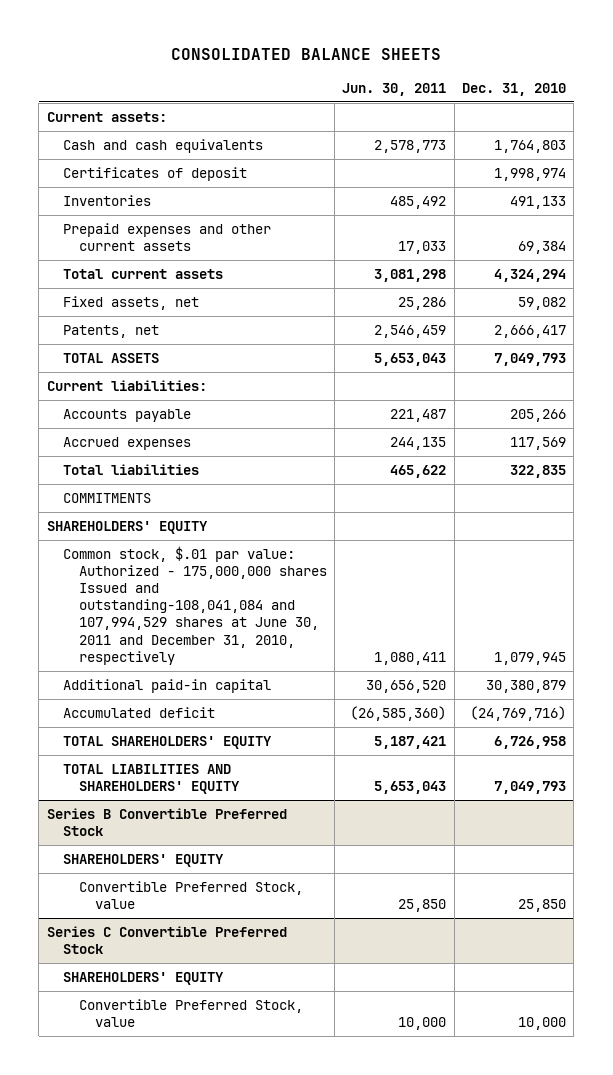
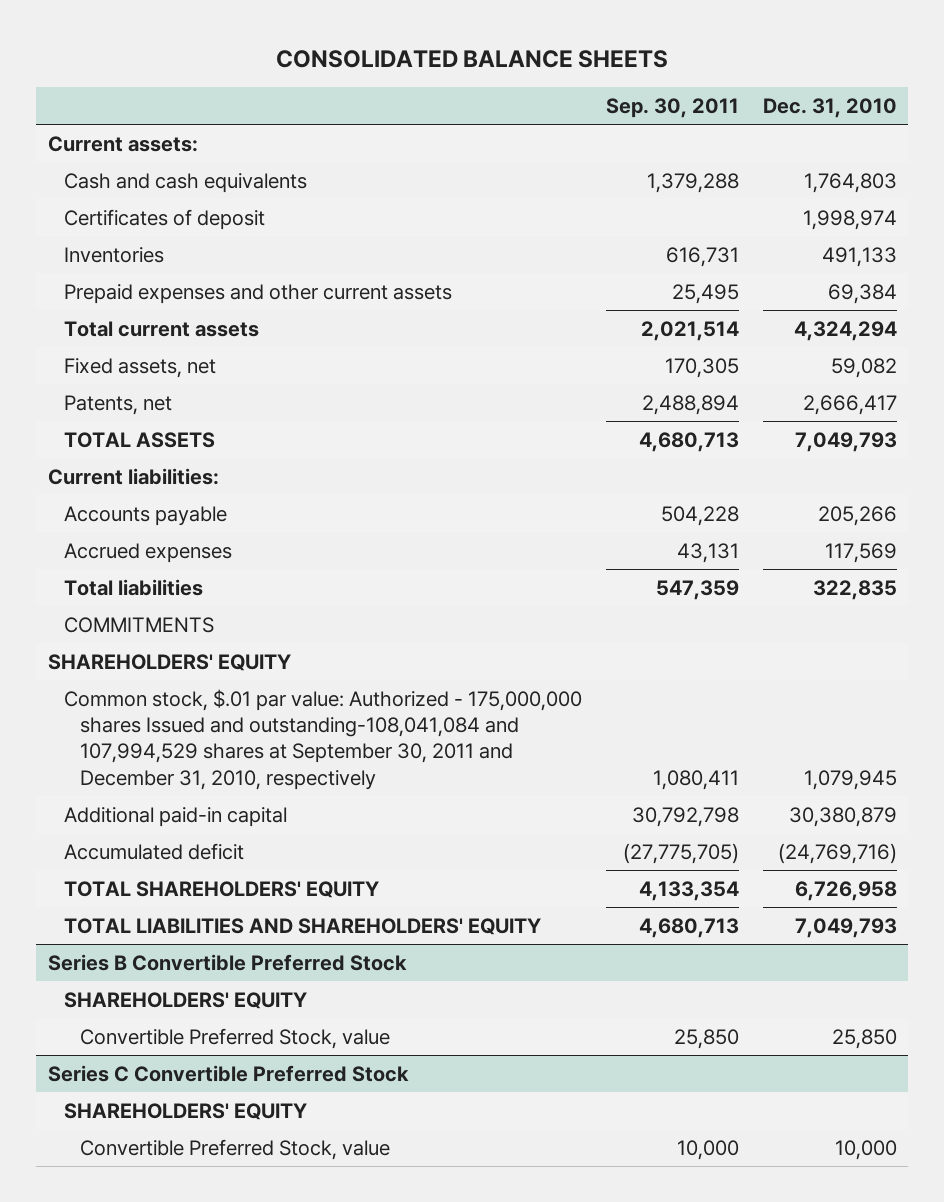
[342,82,447,96] Jun. 30, 2011 -> none
none -> [605,98,739,119] Sep. 30, 2011
[62,545,327,665] Common stock, $.01 par value: Authorized - 175,000,000 shares Issued and outstanding-108,041,084 and 107,994,529 shares at June 30, 2011 and December 31, 2010, respectively -> [63,688,582,790] Common stock, $.01 par value: Authorized - 175,000,000 shares Issued and outstanding-108,041,084 and 107,994,529 shares at September 30, 2011 and December 31, 2010, respectively

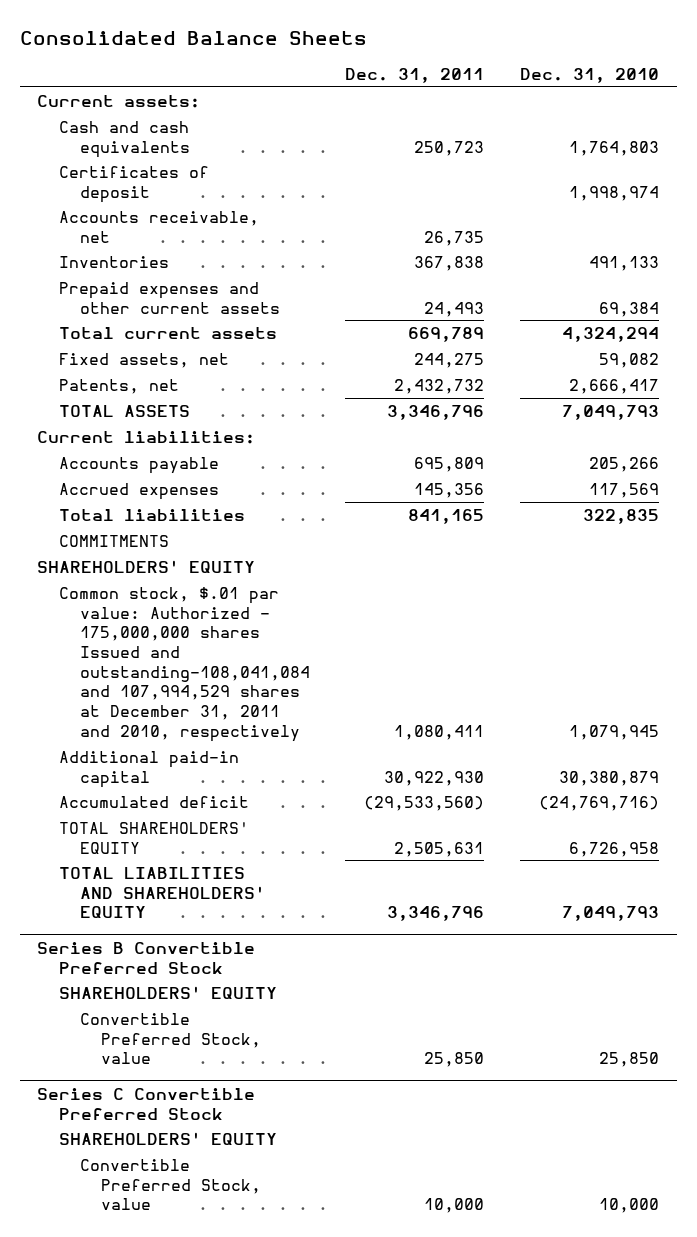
[276,50,669,69] CONSOLIDATED BALANCE SHEETS -> [19,30,367,45] Consolidated Balance Sheets
[605,98,739,119] Sep. 30, 2011 -> none
none -> [345,68,485,84] Dec. 31, 2011
none -> [58,211,259,243] Accounts receivable, net
[63,688,582,790] Common stock, $.01 par value: Authorized - 175,000,000 shares Issued and outstanding-108,041,084 and 107,994,529 shares at September 30, 2011 and December 31, 2010, respectively -> [58,587,310,742] Common stock, $.01 par value: Authorized - 175,000,000 shares Issued and outstanding-108,041,084 and 107,994,529 shares at December 31, 2011 and 2010, respectively

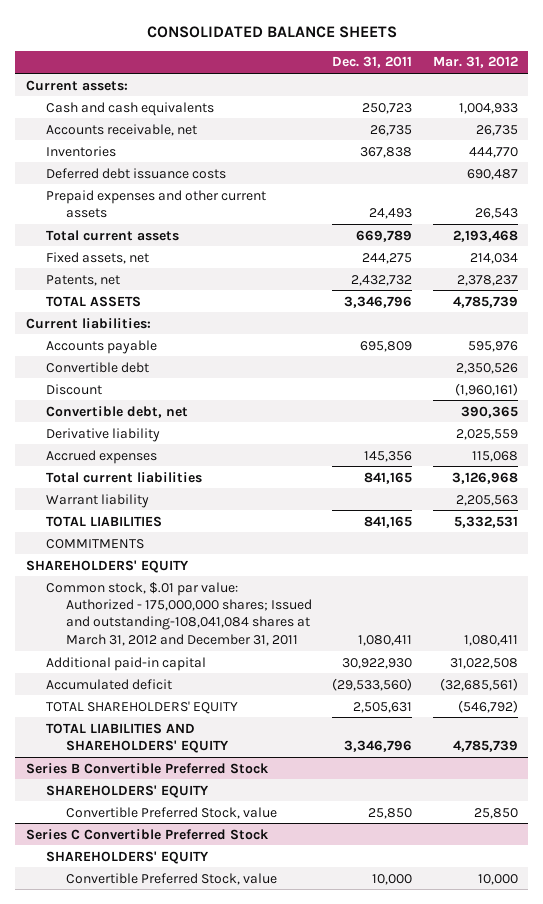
[19,30,367,45] Consolidated Balance Sheets -> [146,25,397,38] CONSOLIDATED BALANCE SHEETS
[520,68,660,84] Dec. 31, 2010 -> none
none -> [432,56,518,69] Mar. 31, 2012
[58,166,209,203] Certificates of deposit -> none
none -> [45,167,226,179] Deferred debt issuance costs
none -> [45,361,149,373] Convertible debt
none -> [45,383,102,395] Discount
none -> [45,405,188,418] Convertible debt, net
none -> [45,427,160,442] Derivative liability
none -> [45,471,202,483] Total current liabilities
none -> [45,493,149,508] Warrant liability
[58,509,245,522] Total liabilities -> [45,515,162,527] TOTAL LIABILITIES
[58,587,310,742] Common stock, $.01 par value: Authorized - 175,000,000 shares Issued and outstanding-108,041,084 and 107,994,529 shares at December 31, 2011 and 2010, respectively -> [45,581,313,646] Common stock, $.01 par value: Authorized - 175,000,000 shares; Issued and outstanding-108,041,084 shares at March 31, 2012 and December 31, 2011

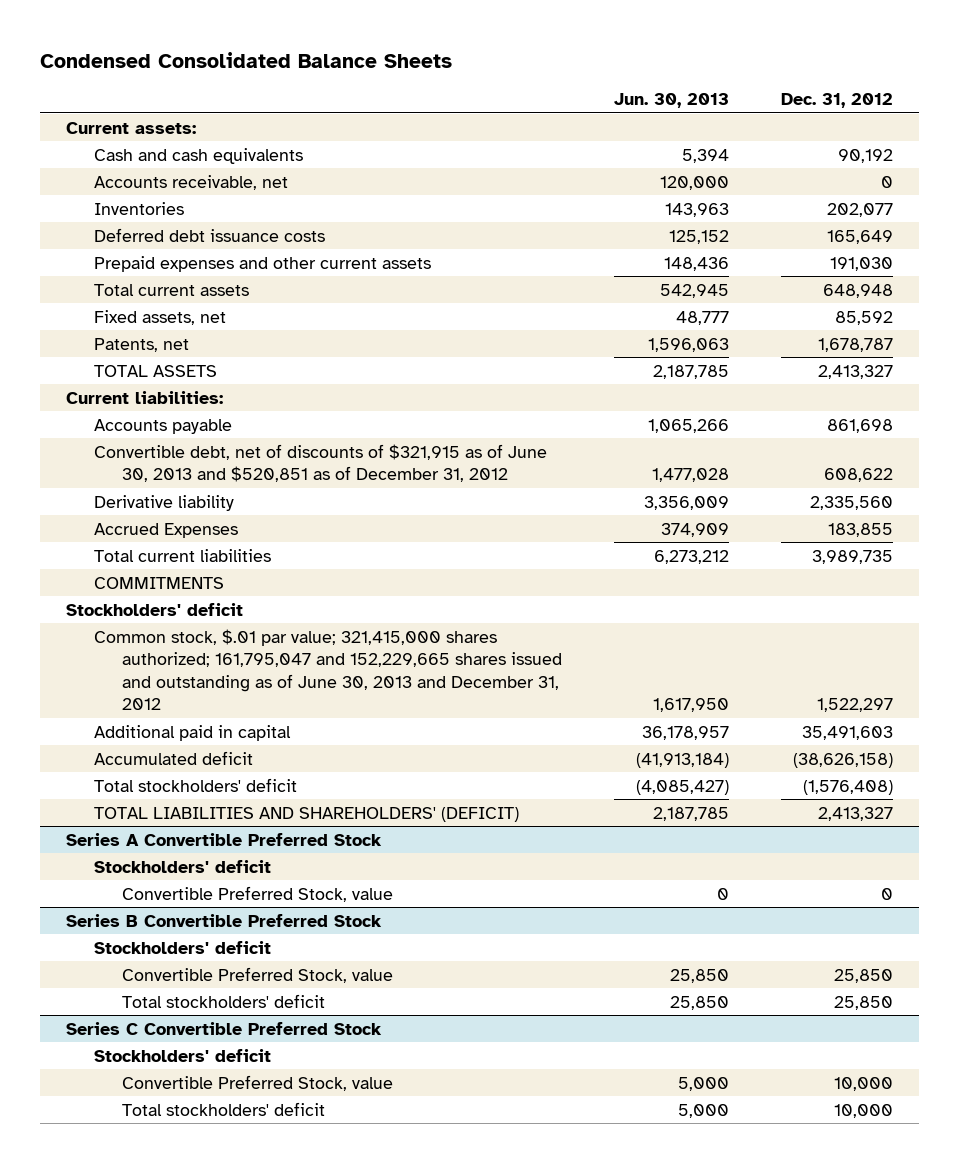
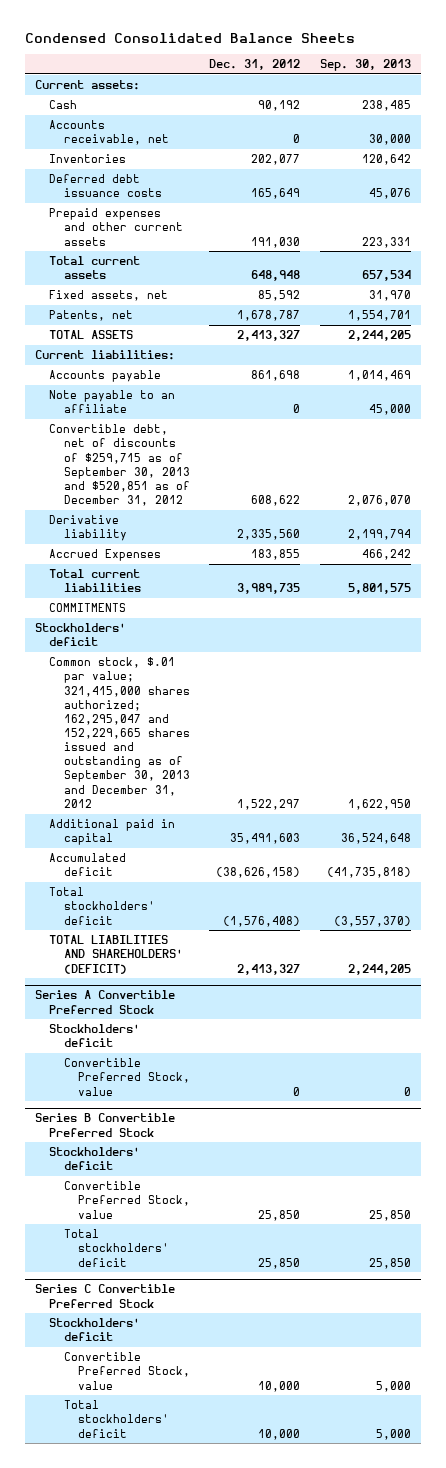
[614,93,730,109] Jun. 30, 2013 -> none
none -> [319,59,411,72] Sep. 30, 2013
[94,147,304,164] Cash and cash equivalents -> [49,100,78,110] Cash
none -> [49,390,176,414] Note payable to an affiliate
[94,443,548,483] Convertible debt, net of discounts of $321,915 as of June 30, 2013 and $520,851 as of December 31, 2012 -> [49,424,190,507] Convertible debt, net of discounts of $259,715 as of September 30, 2013 and $520,851 as of December 31, 2012
[94,628,563,711] Common stock, $.01 par value; 321,415,000 shares authorized; 161,795,047 and 152,229,665 shares issued and outstanding as of June 30, 2013 and December 31, 2012 -> [49,657,190,808] Common stock, $.01 par value; 321,415,000 shares authorized; 162,295,047 and 152,229,665 shares issued and outstanding as of September 30, 2013 and December 31, 2012

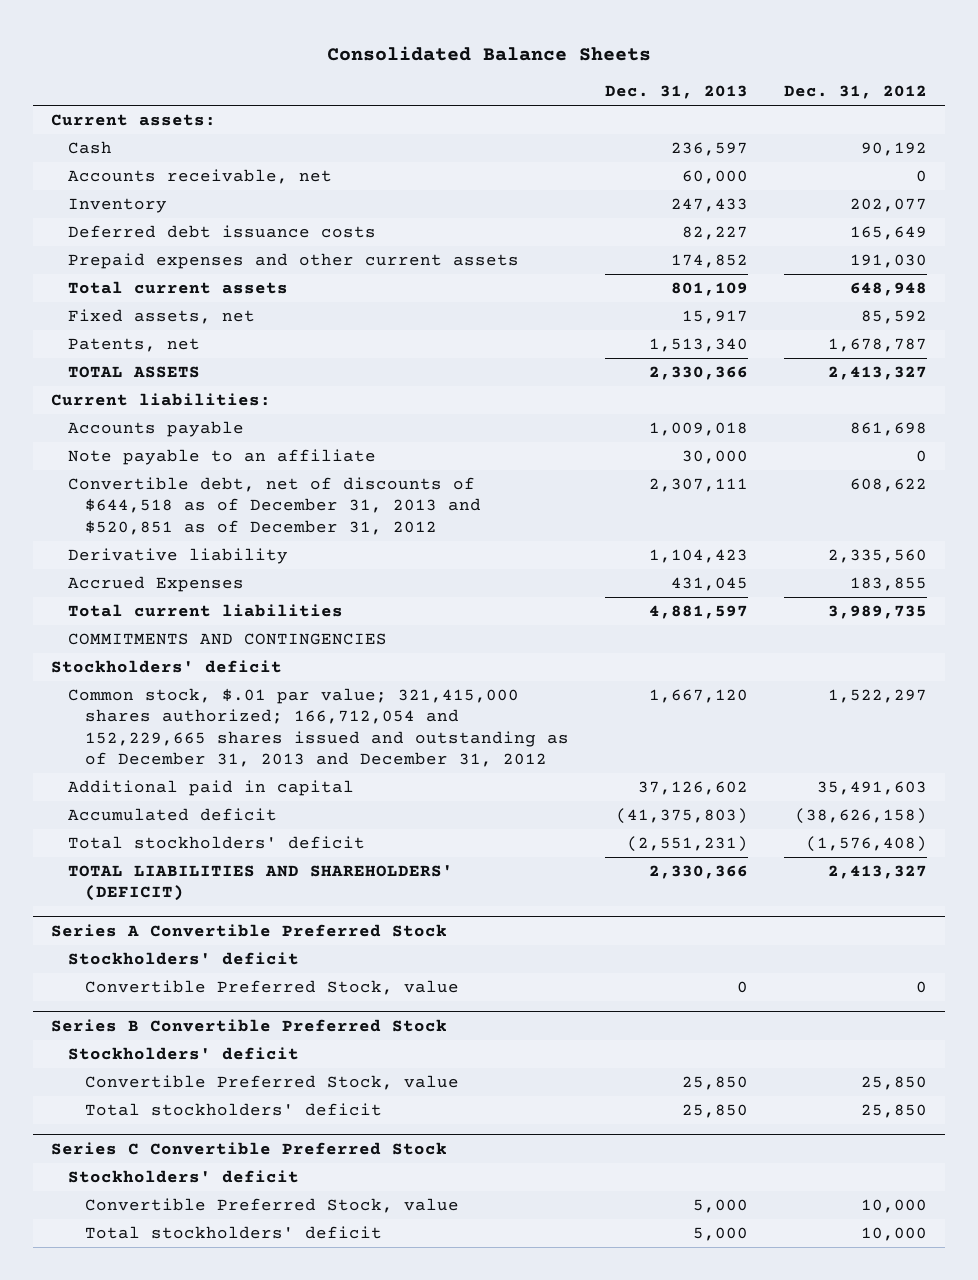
[25,32,356,43] Condensed Consolidated Balance Sheets -> [327,46,652,62] Consolidated Balance Sheets
[319,59,411,72] Sep. 30, 2013 -> none
none -> [604,85,748,100] Dec. 31, 2013
[49,154,127,164] Inventories -> [68,197,168,213] Inventory
[49,424,190,507] Convertible debt, net of discounts of $259,715 as of September 30, 2013 and $520,851 as of December 31, 2012 -> [68,476,481,535] Convertible debt, net of discounts of $644,518 as of December 31, 2013 and $520,851 as of December 31, 2012
[49,603,127,613] COMMITMENTS -> [68,632,388,645] COMMITMENTS AND CONTINGENCIES
[49,657,190,808] Common stock, $.01 par value; 321,415,000 shares authorized; 162,295,047 and 152,229,665 shares issued and outstanding as of September 30, 2013 and December 31, 2012 -> [68,687,569,768] Common stock, $.01 par value; 321,415,000 shares authorized; 166,712,054 and 152,229,665 shares issued and outstanding as of December 31, 2013 and December 31, 2012

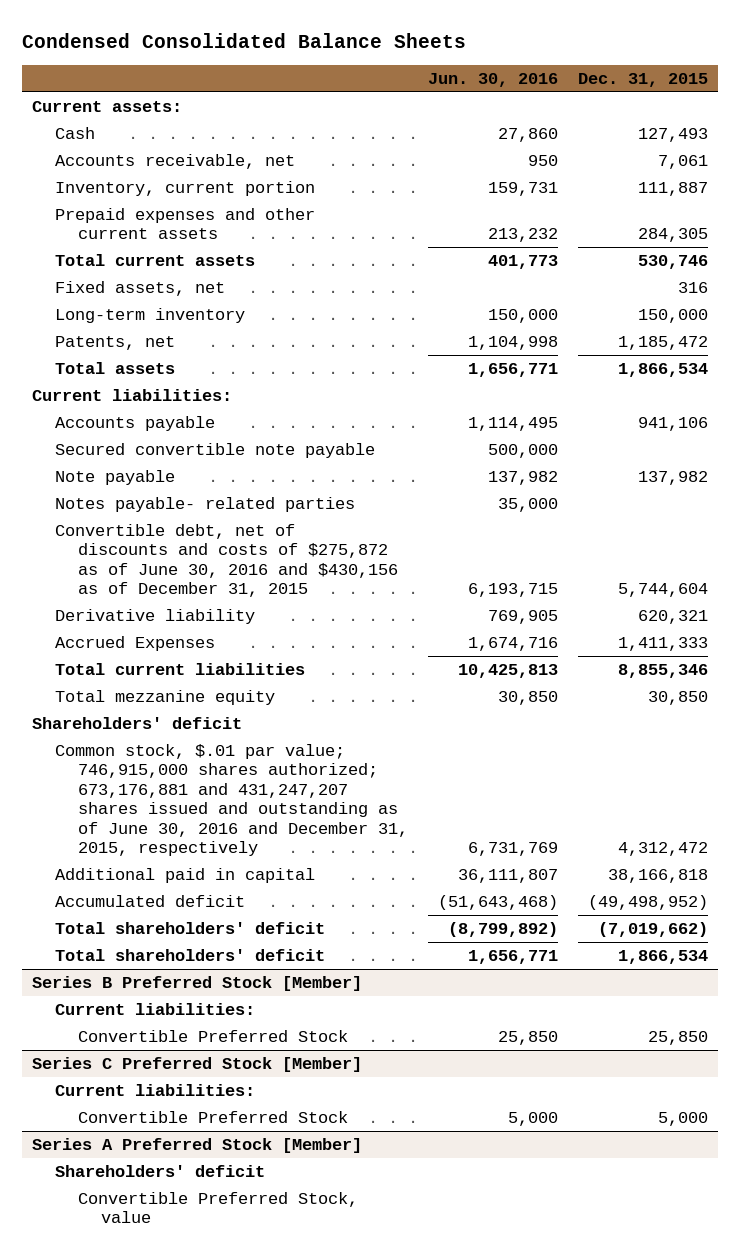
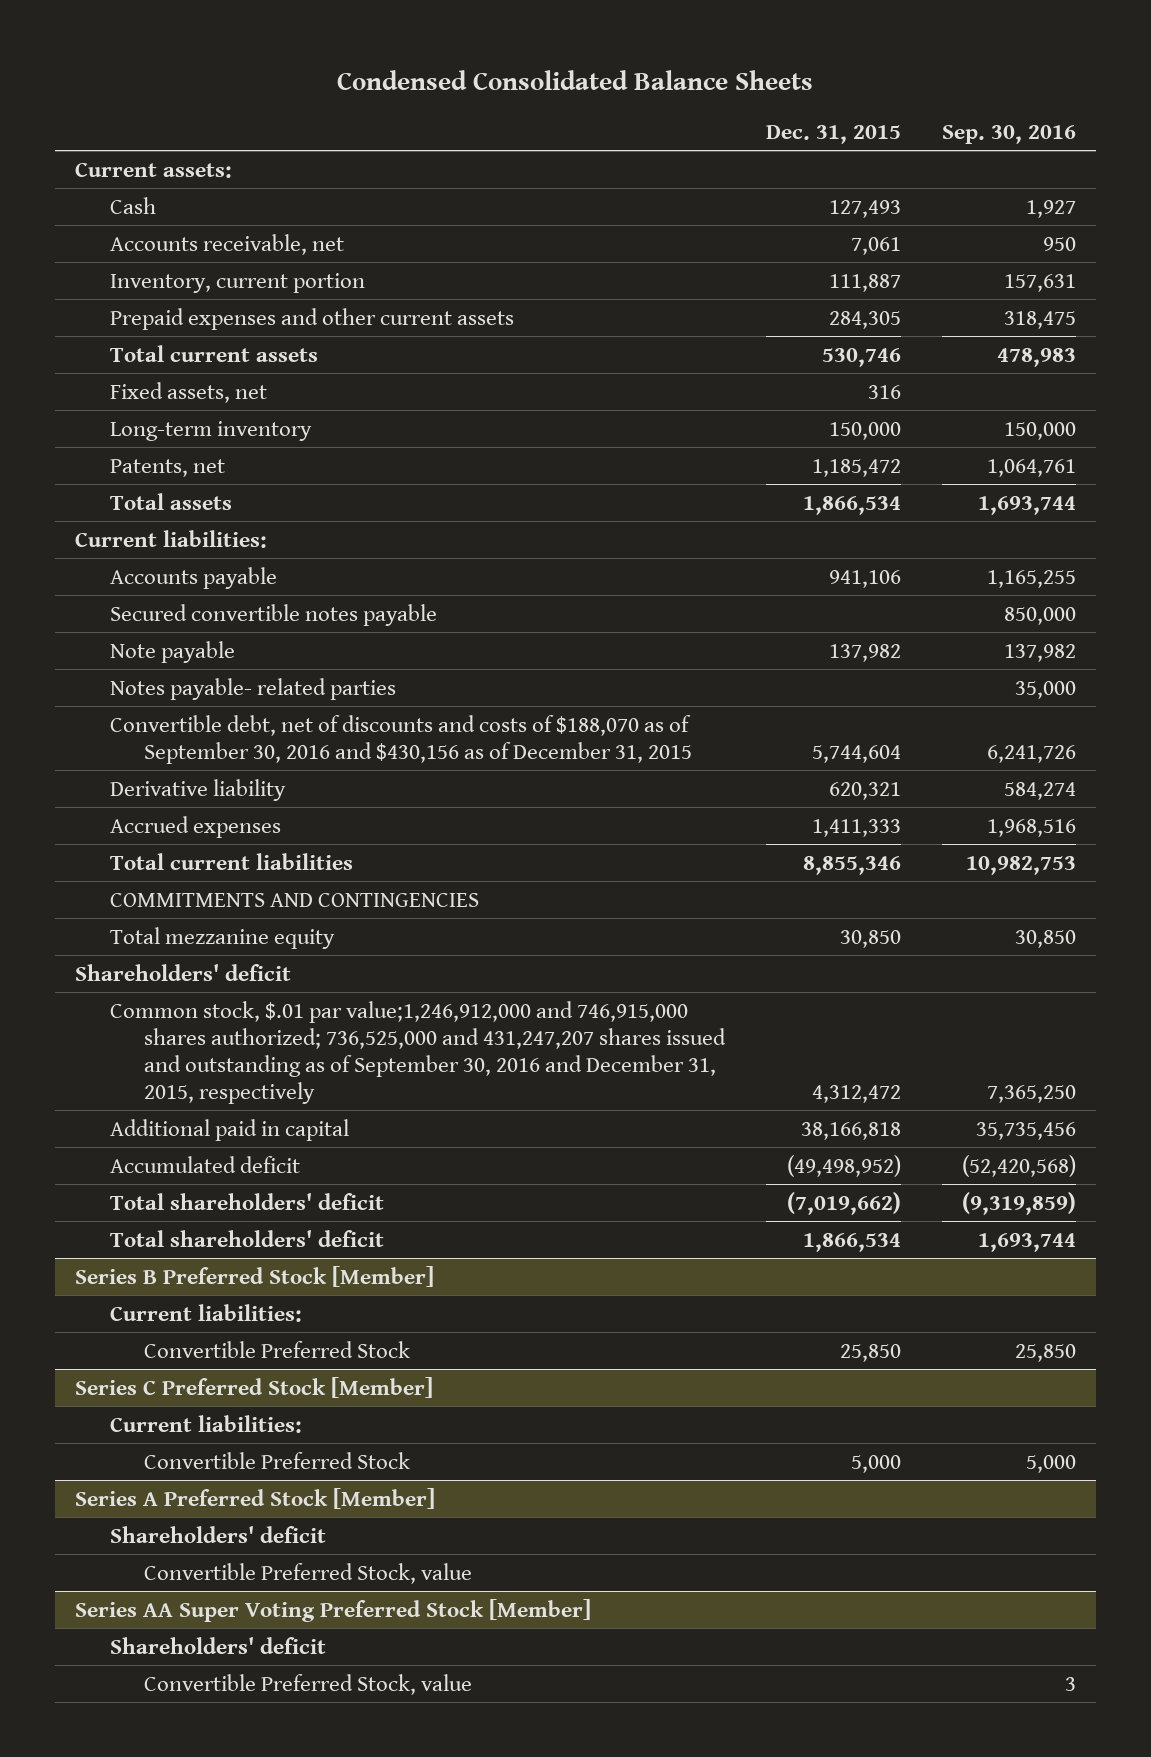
[428,72,559,87] Jun. 30, 2016 -> none
none -> [941,124,1076,144] Sep. 30, 2016
[55,442,376,458] Secured convertible note payable -> [109,603,437,626] Secured convertible notes payable
[55,523,399,598] Convertible debt, net of discounts and costs of $275,872 as of June 30, 2016 and $430,156 as of December 31, 2015 -> [109,714,693,764] Convertible debt, net of discounts and costs of $188,070 as of September 30, 2016 and $430,156 as of December 31, 2015
[55,635,216,651] Accrued Expenses -> [109,815,281,838] Accrued expenses
none -> [109,892,479,907] COMMITMENTS AND CONTINGENCIES
[55,743,409,857] Common stock, $.01 par value; 746,915,000 shares authorized; 673,176,881 and 431,247,207 shares issued and outstanding as of June 30, 2016 and December 31, 2015, respectively -> [109,1000,727,1104] Common stock, $.01 par value;1,246,912,000 and 746,915,000 shares authorized; 736,525,000 and 431,247,207 shares issued and outstanding as of September 30, 2016 and December 31, 2015, respectively
none -> [75,1598,592,1622] Series AA Super Voting Preferred Stock [Member]
none -> [109,1636,326,1654] Shareholders' deficit
none -> [144,1673,473,1695] Convertible Preferred Stock, value

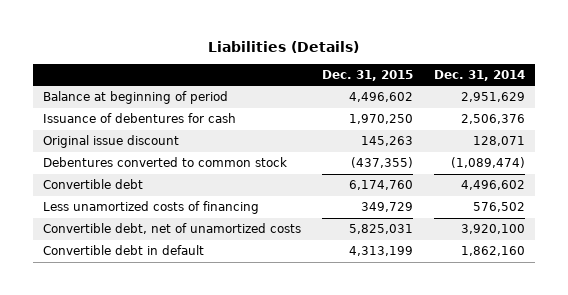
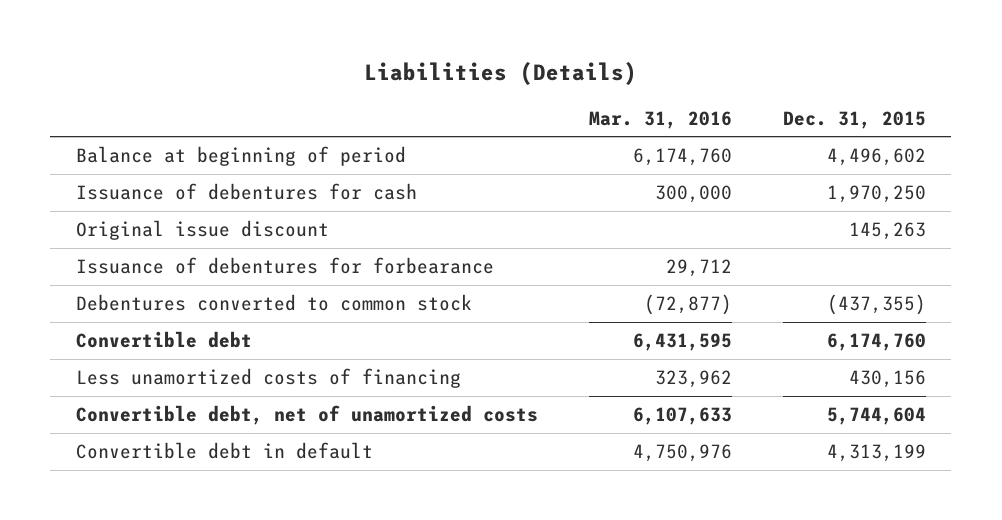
[433,70,525,82] Dec. 31, 2014 -> none
none -> [588,110,732,129] Mar. 31, 2016
none -> [75,257,494,275] Issuance of debentures for forbearance
[361,202,414,213] 349,729 -> [848,370,926,389] 430,156
[349,224,414,235] 5,825,031 -> [826,407,926,426] 5,744,604

